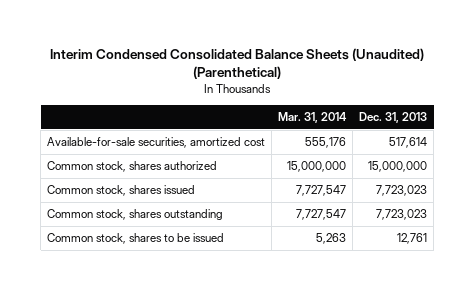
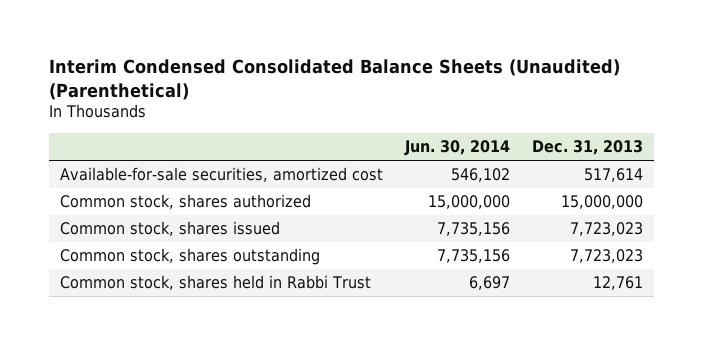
[278,112,348,124] Mar. 31, 2014 -> none
none -> [404,139,511,156] Jun. 30, 2014
[47,233,225,245] Common stock, shares to be issued -> [60,275,372,291] Common stock, shares held in Rabbi Trust

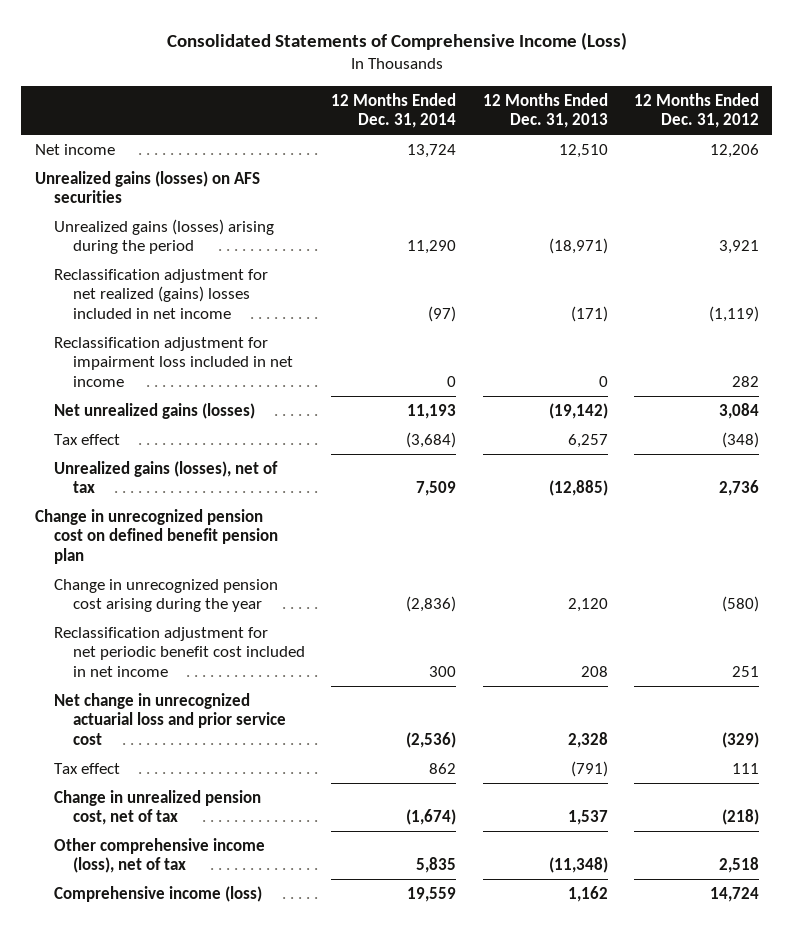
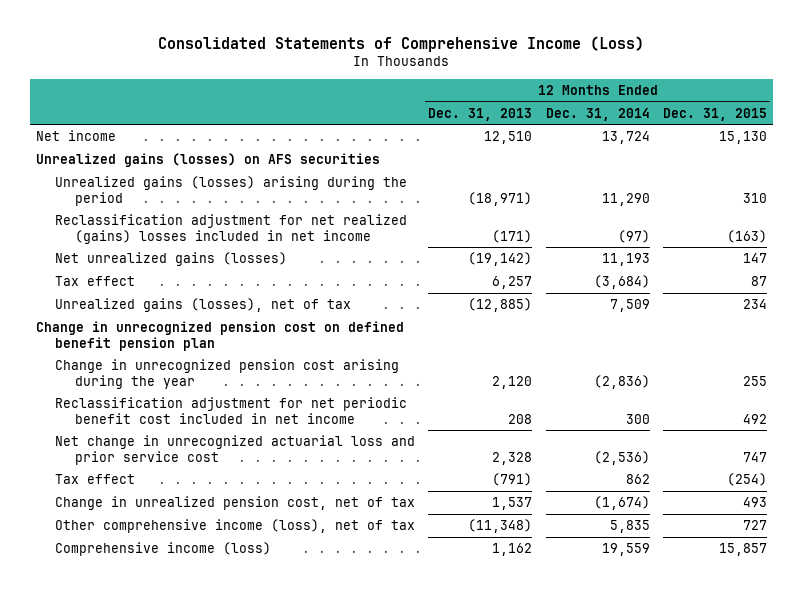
[633,92,759,129] 12 Months Ended Dec. 31, 2012 -> none
none -> [662,107,767,121] Dec. 31, 2015
[53,336,293,387] Reclassification adjustment for impairment loss included in net income -> none

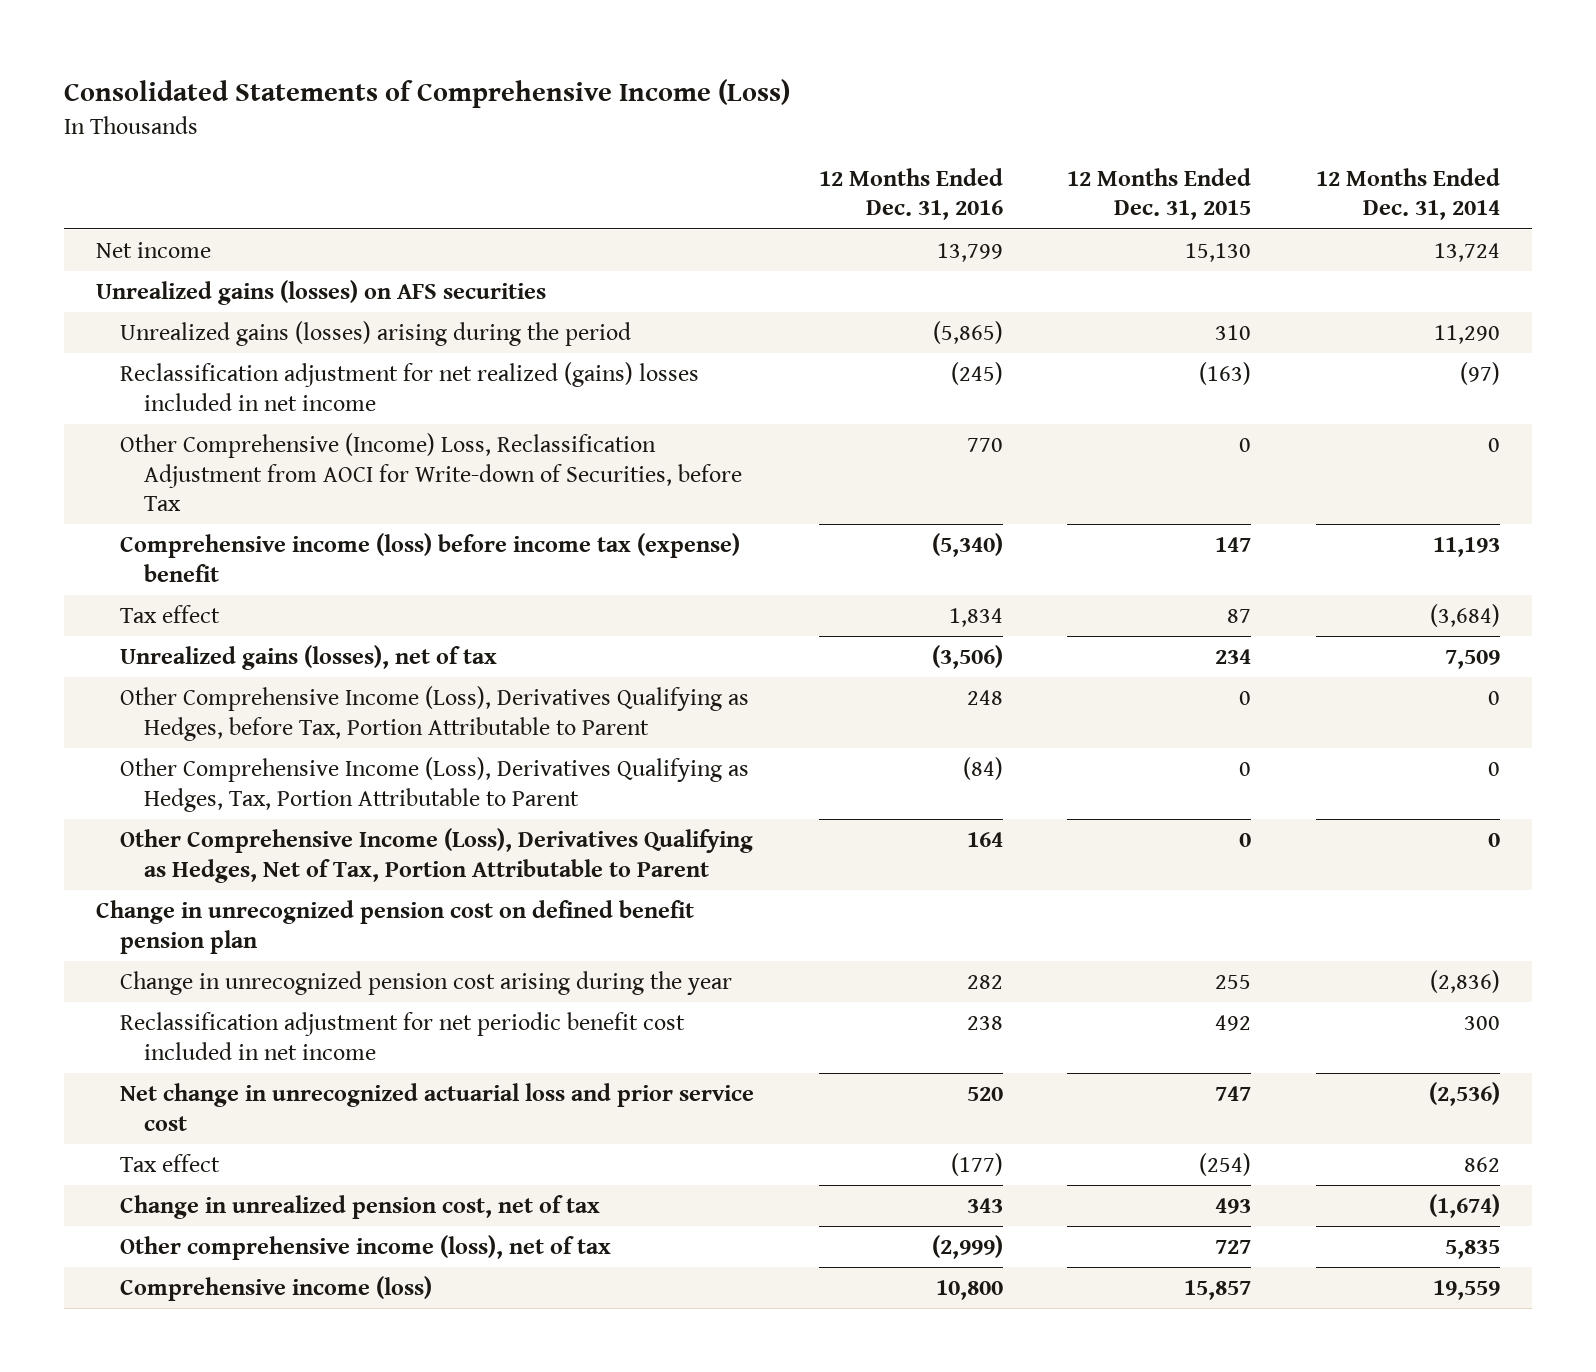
[428,107,533,121] Dec. 31, 2013 -> none
none -> [818,167,1003,221] 12 Months Ended Dec. 31, 2016
none -> [120,433,743,512] Other Comprehensive (Income) Loss, Reclassification Adjustment from AOCI for Write-down of Securities, before Tax
[55,252,288,267] Net unrealized gains (losses) -> [120,533,741,582] Comprehensive income (loss) before income tax (expense) benefit
none -> [120,686,750,741] Other Comprehensive Income (Loss), Derivatives Qualifying as Hedges, before Tax, Portion Attributable to Parent
none -> [120,757,750,812] Other Comprehensive Income (Loss), Derivatives Qualifying as Hedges, Tax, Portion Attributable to Parent
none -> [120,828,754,883] Other Comprehensive Income (Loss), Derivatives Qualifying as Hedges, Net of Tax, Portion Attributable to Parent

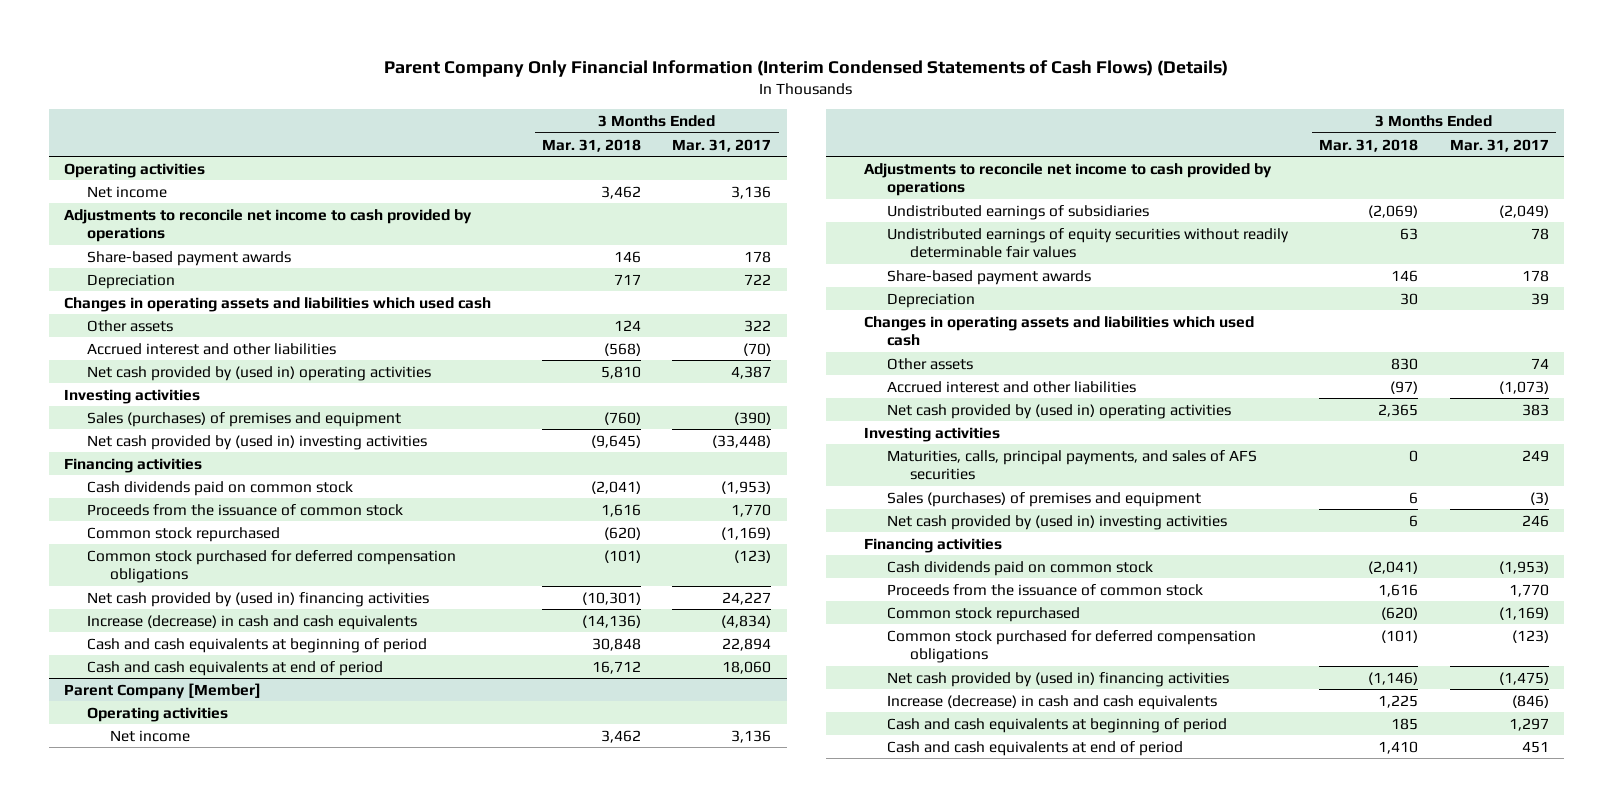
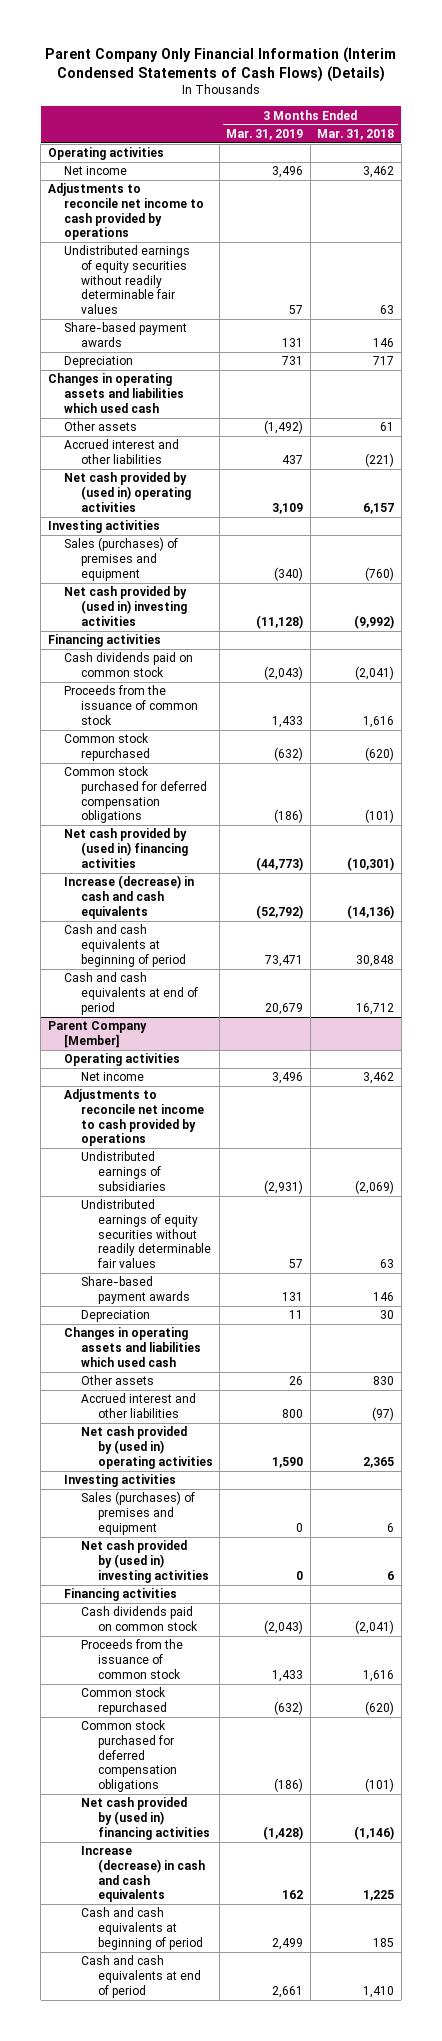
[672,138,772,152] Mar. 31, 2017 -> none
none -> [226,128,304,140] Mar. 31, 2019
none -> [64,245,191,315] Undistributed earnings of equity securities without readily determinable fair values
[614,319,642,331] 124 -> [380,422,395,432] 61
[604,342,642,356] (568) -> [365,453,395,468] (221)
[601,365,642,379] 5,810 -> [363,502,395,514] 6,157
[591,434,642,448] (9,645) -> [354,614,395,629] (9,992)
[887,449,1258,481] Maturities, calls, principal payments, and sales of AFS securities -> none

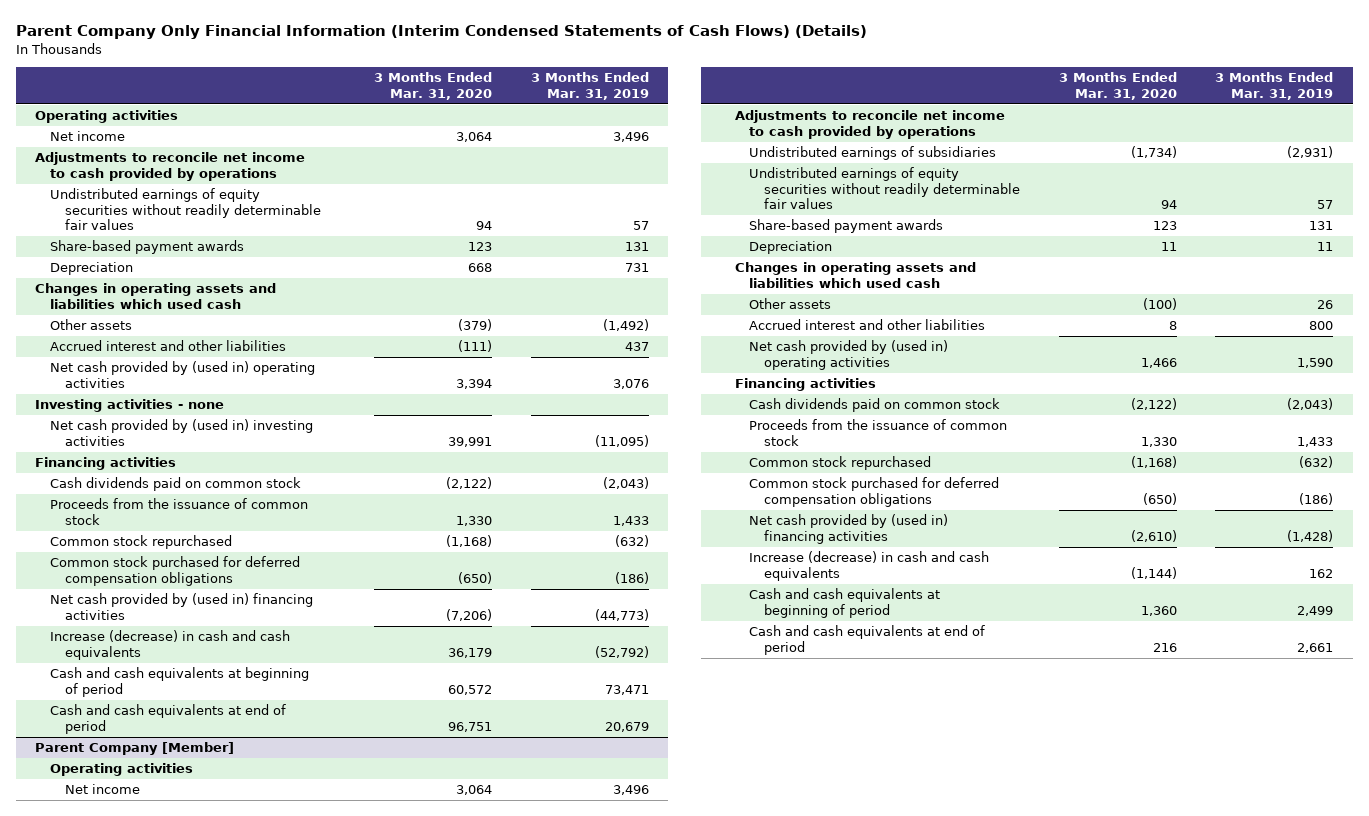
[317,128,395,140] Mar. 31, 2018 -> none
none -> [374,72,493,100] 3 Months Ended Mar. 31, 2020
[64,537,179,581] Sales (purchases) of premises and equipment -> none
[272,502,304,514] 3,109 -> [612,378,649,389] 3,076
[47,520,160,534] Investing activities -> [35,399,225,413] Investing activities - none
[256,614,304,629] (11,128) -> [594,434,649,447] (11,095)
[64,1474,177,1488] Investing activities -> none
[80,1491,195,1535] Sales (purchases) of premises and equipment -> none
[80,1540,209,1583] Net cash provided by (used in) investing activities -> none

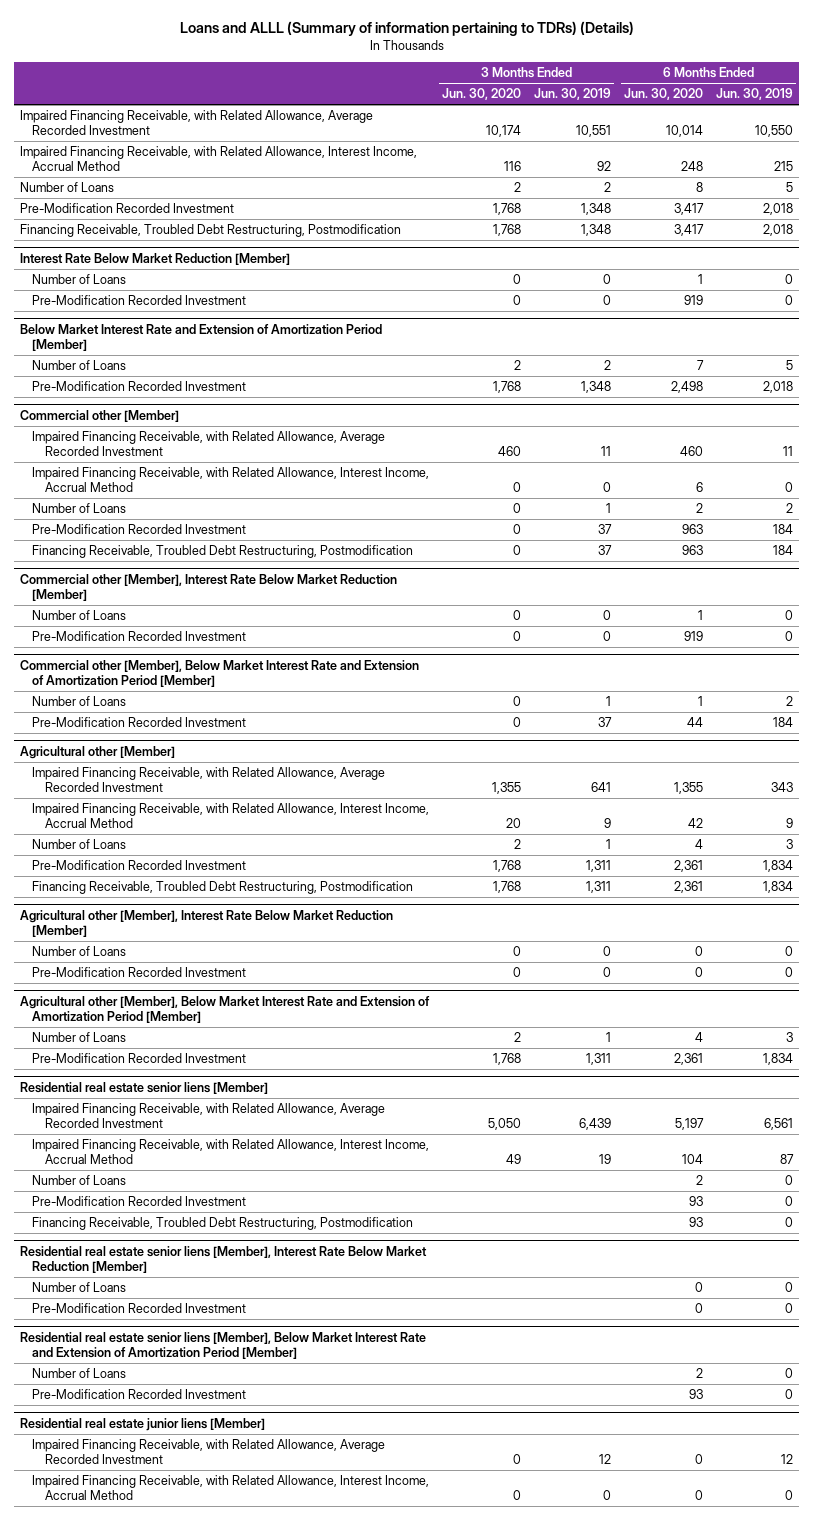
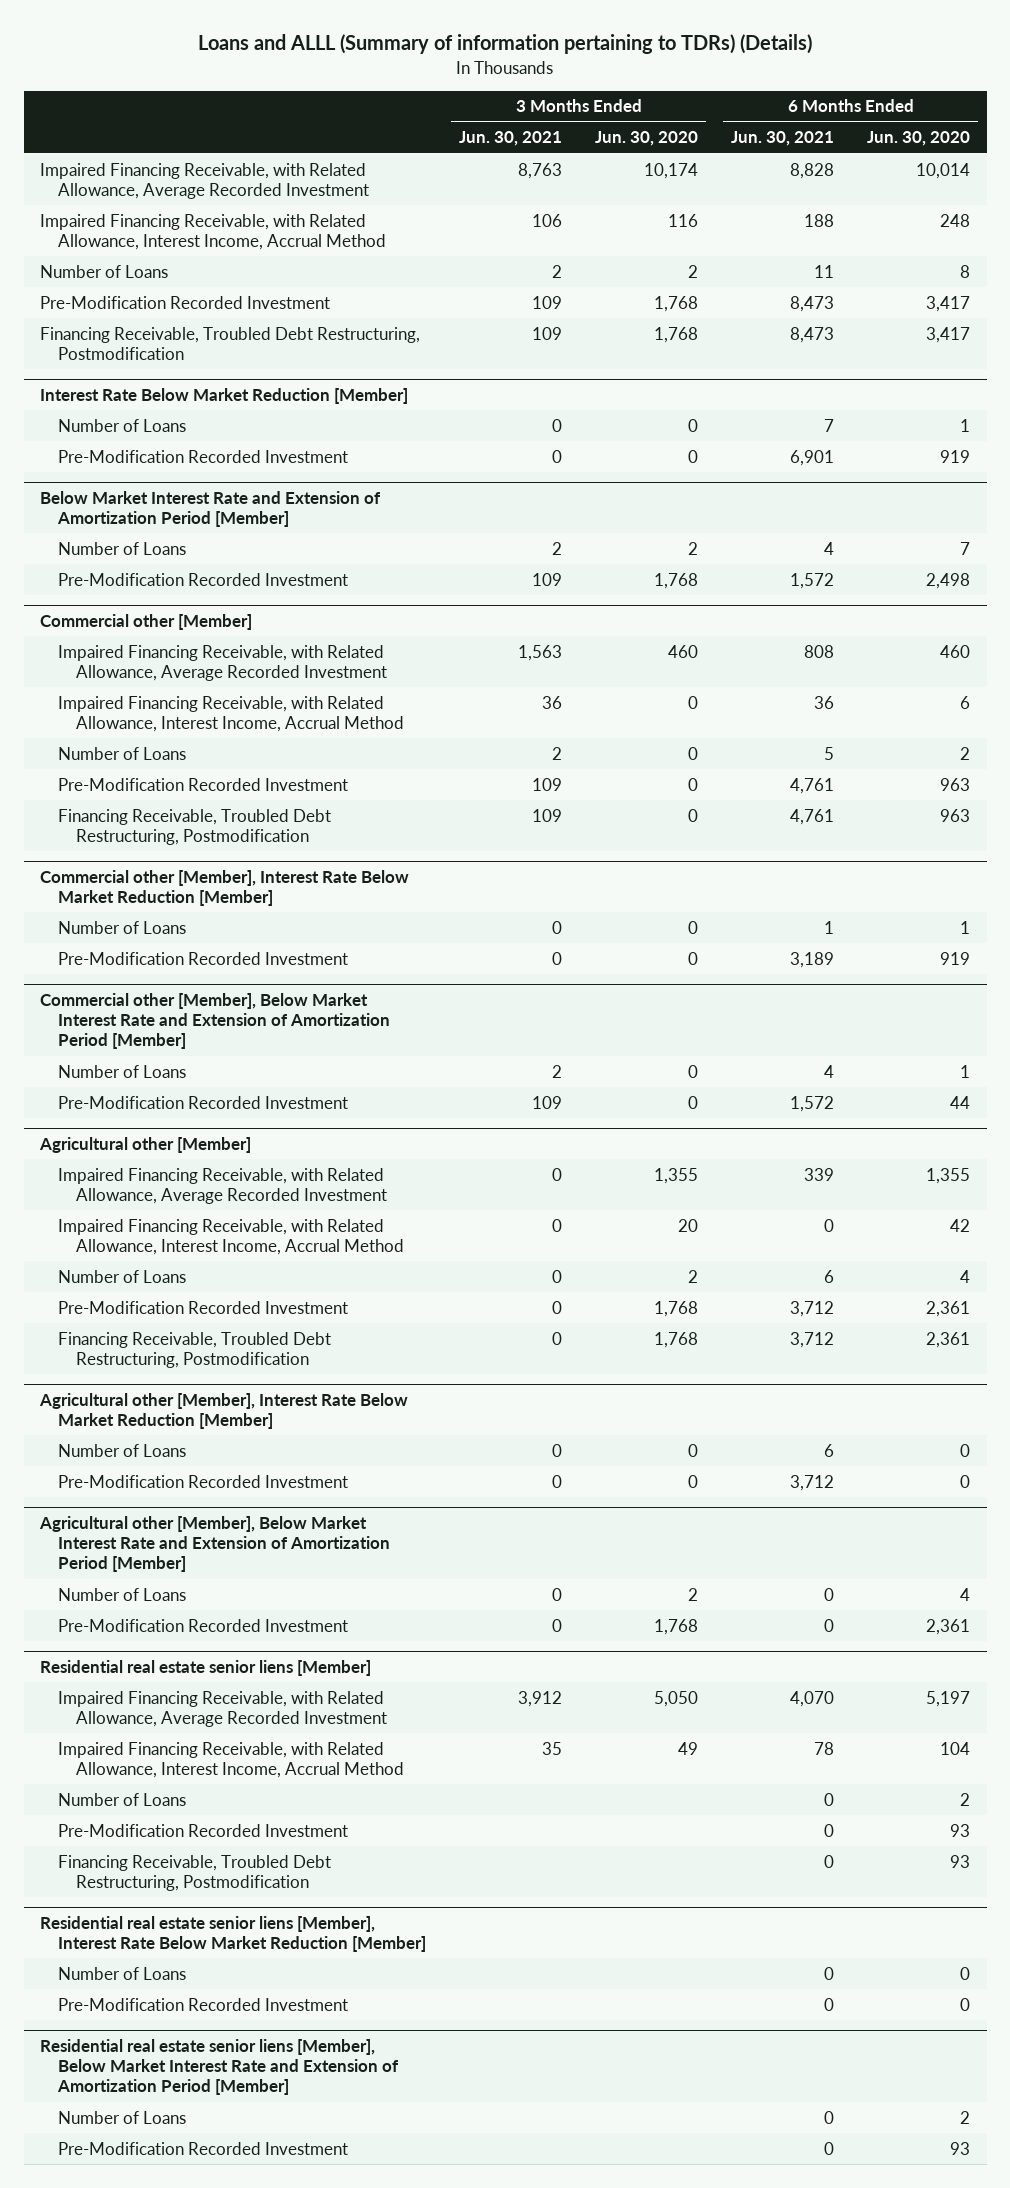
[534,88,612,101] Jun. 30, 2019 -> none
[715,88,793,101] Jun. 30, 2019 -> none
none -> [459,131,563,147] Jun. 30, 2021
none -> [731,131,835,147] Jun. 30, 2021
[20,1417,266,1431] Residential real estate junior liens [Member] -> none
[32,1439,386,1465] Impaired Financing Receivable, with Related Allowance, Average Recorded Investment -> none
[32,1475,430,1501] Impaired Financing Receivable, with Related Allowance, Interest Income, Accrual Method -> none

